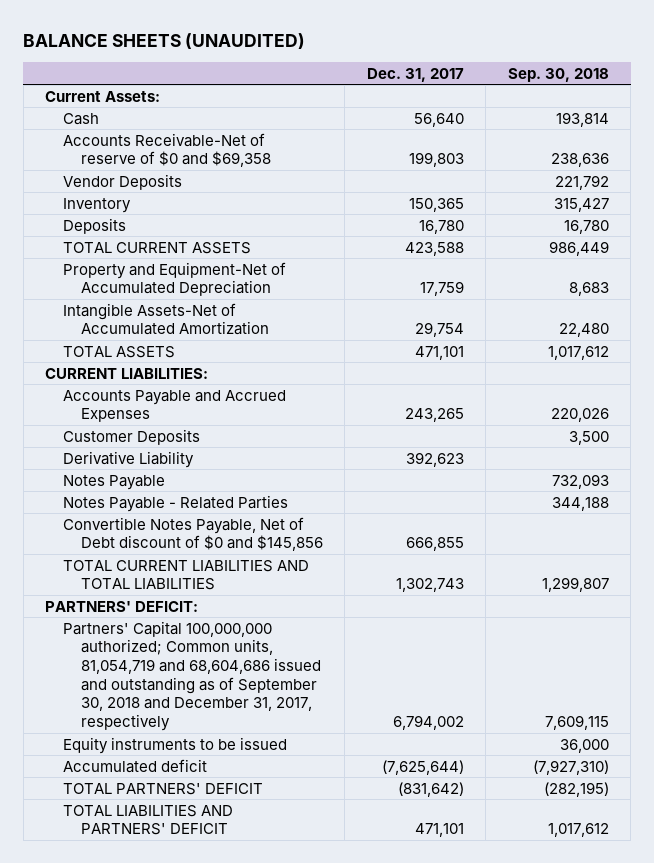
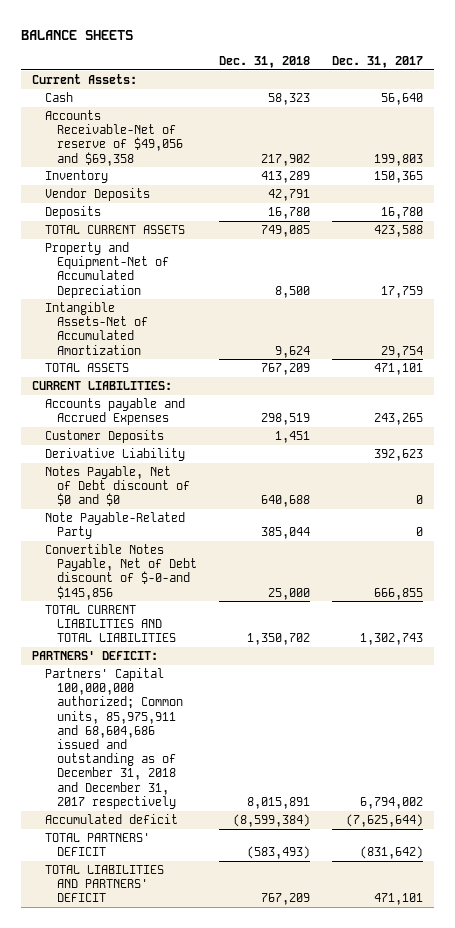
[23,32,306,49] BALANCE SHEETS (UNAUDITED) -> [21,29,134,40] BALANCE SHEETS
[507,67,609,82] Sep. 30, 2018 -> none
none -> [219,55,311,68] Dec. 31, 2018
[62,132,271,168] Accounts Receivable-Net of reserve of $0 and $69,358 -> [44,110,184,166] Accounts Receivable-Net of reserve of $49,056 and $69,358
[62,173,182,190] Vendor Deposits -> [44,188,150,202] Vendor Deposits
[62,389,286,423] Accounts Payable and Accrued Expenses -> [44,398,185,426] Accounts payable and Accrued Expenses
[62,474,165,490] Notes Payable -> none
[62,494,288,512] Notes Payable - Related Parties -> none
none -> [44,466,191,507] Notes Payable, Net of Debt discount of $0 and $0
none -> [44,512,185,540] Note Payable-Related Party
[62,516,323,552] Convertible Notes Payable, Net of Debt discount of $0 and $145,856 -> [44,544,198,600] Convertible Notes Payable, Net of Debt discount of $-0-and $145,856
[62,736,287,754] Equity instruments to be issued -> none
[62,620,321,732] Partners' Capital 100,000,000 authorized; Common units, 81,054,719 and 68,604,686 issued and outstanding as of September 30, 2018 and December 31, 2017, respectively -> [44,668,184,809] Partners' Capital 100,000,000 authorized; Common units, 85,975,911 and 68,604,686 issued and outstanding as of December 31, 2018 and December 31, 2017 respectively

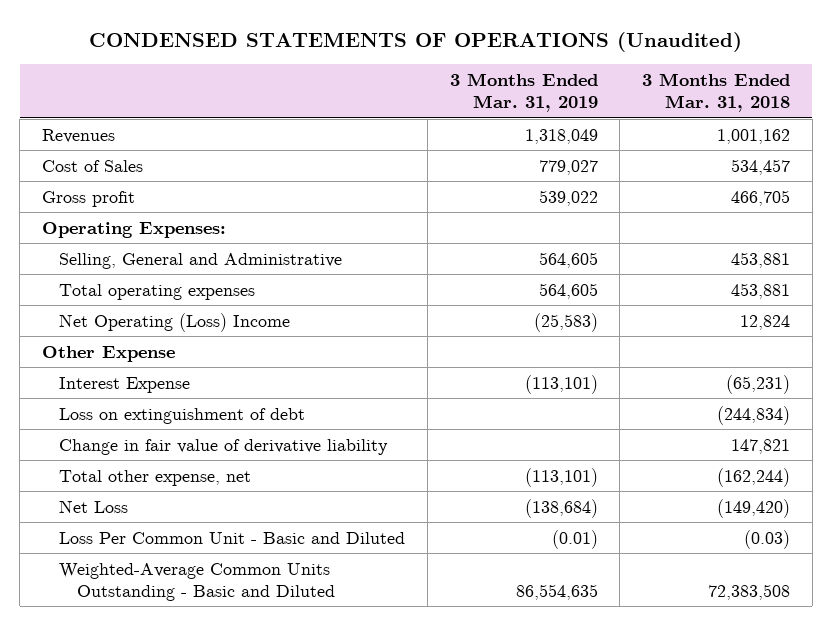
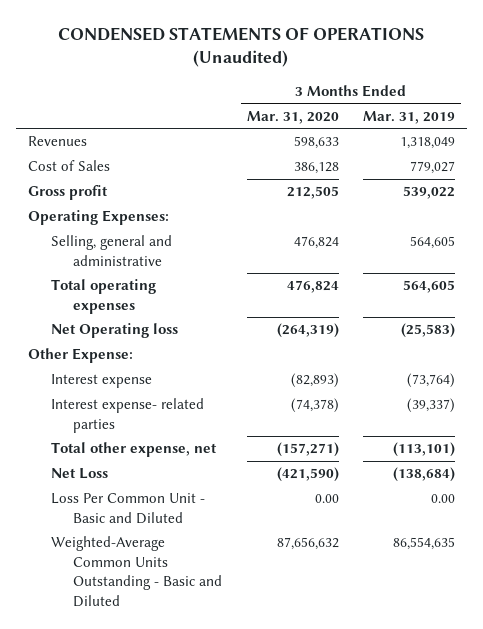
[641,72,790,112] 3 Months Ended Mar. 31, 2018 -> none
none -> [246,110,339,124] Mar. 31, 2020
[59,252,343,269] Selling, General and Administrative -> [50,235,172,266] Selling, general and administrative
[59,407,306,424] Loss on extinguishment of debt -> none
[59,438,389,455] Change in fair value of derivative liability -> none
[59,312,291,332] Net Operating (Loss) Income -> [50,323,178,339] Net Operating loss
[41,345,175,362] Other Expense -> [28,348,134,364] Other Expense:
[59,376,191,393] Interest Expense -> [50,374,152,389] Interest expense
[524,374,598,394] (113,101) -> [406,373,455,389] (73,764)
none -> [50,398,204,433] Interest expense- related parties
[551,529,598,549] (0.01) -> [430,494,455,504] 0.00

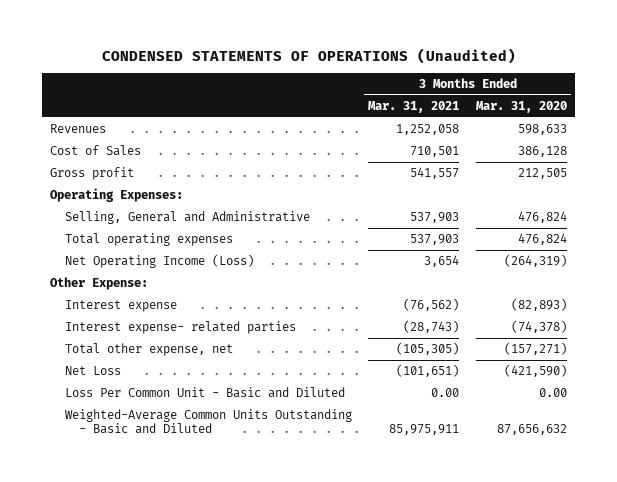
[362,110,455,124] Mar. 31, 2019 -> none
none -> [368,100,460,113] Mar. 31, 2021
[50,235,172,266] Selling, general and administrative -> [64,211,310,225] Selling, General and Administrative
[50,323,178,339] Net Operating loss -> [64,254,254,269] Net Operating Income (Loss)

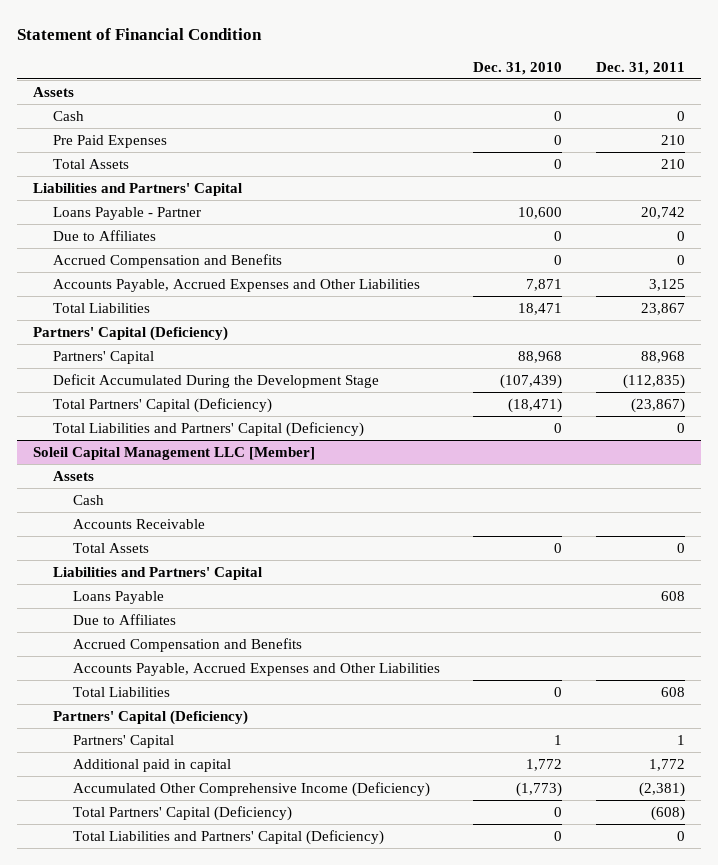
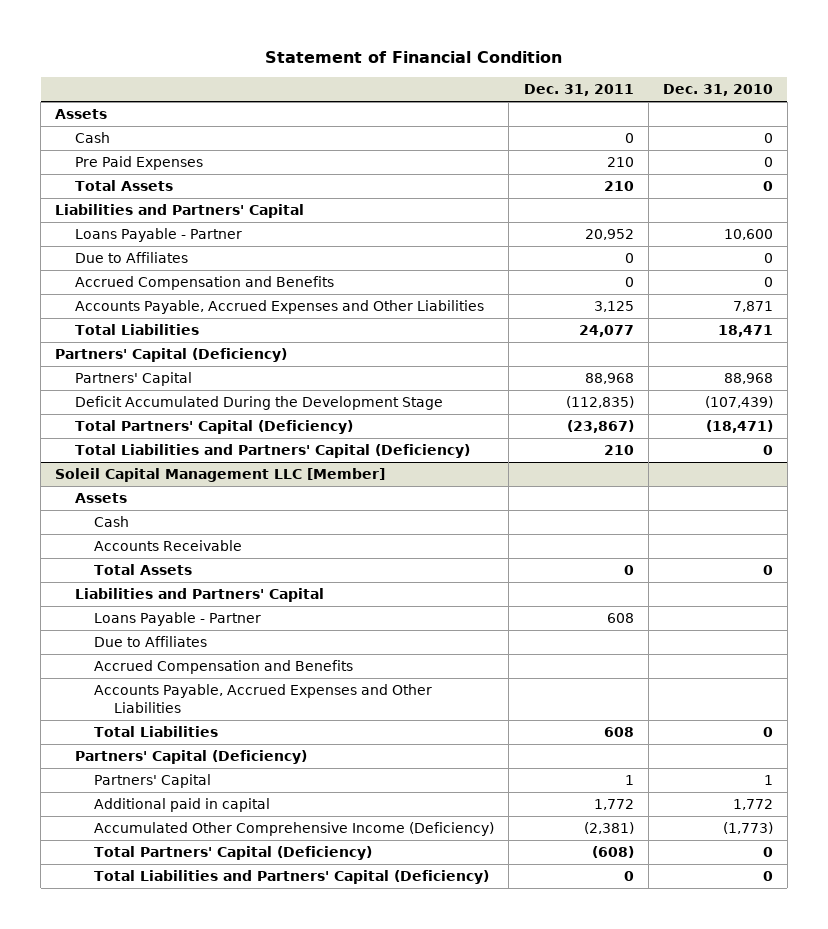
[640,206,685,219] 20,742 -> [584,229,634,241] 20,952
[640,302,685,315] 23,867 -> [578,325,634,338] 24,077
[676,422,685,433] 0 -> [603,445,634,456] 210
[73,590,165,604] Loans Payable -> [94,612,262,627] Loans Payable - Partner

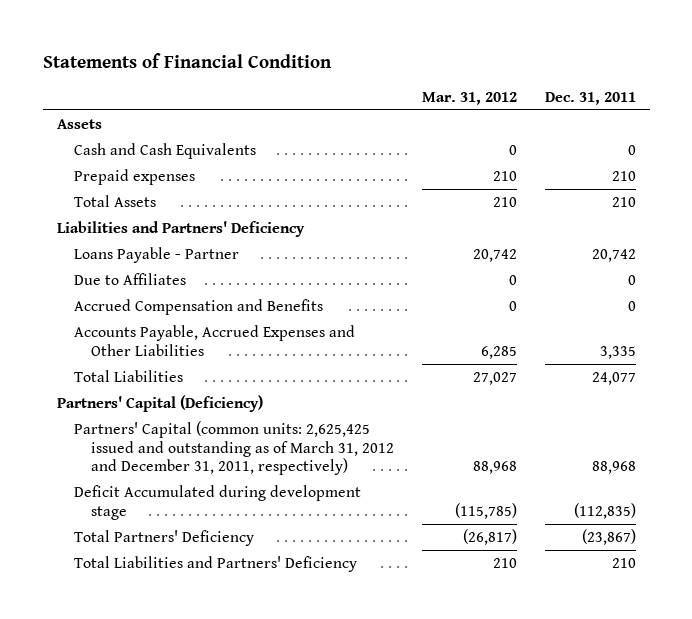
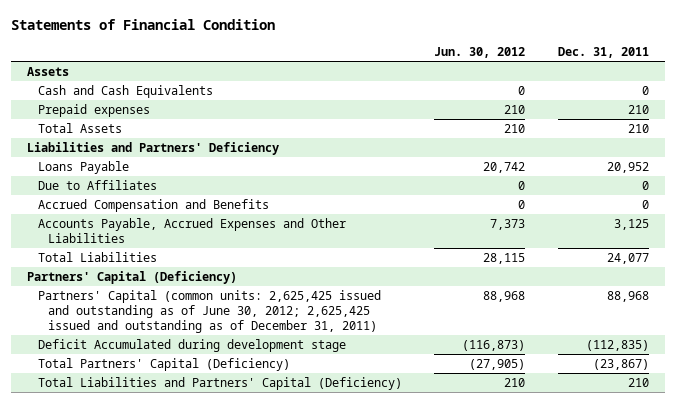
[422,91,518,105] Mar. 31, 2012 -> none
none -> [434,46,526,58] Jun. 30, 2012
[74,247,240,264] Loans Payable - Partner -> [37,160,129,174] Loans Payable
[591,249,636,263] 20,742 -> [606,161,649,173] 20,952
[599,345,636,359] 3,335 -> [613,218,649,230] 3,125
[74,421,395,476] Partners' Capital (common units: 2,625,425 issued and outstanding as of March 31, 2012 and December 31, 2011, respectively) -> [37,289,381,333] Partners' Capital (common units: 2,625,425 issued and outstanding as of June 30, 2012; 2,625,425 issued and outstanding as of December 31, 2011)
[74,530,255,547] Total Partners' Deficiency -> [37,357,290,371] Total Partners' Capital (Deficiency)
[74,556,358,573] Total Liabilities and Partners' Deficiency -> [37,376,402,390] Total Liabilities and Partners' Capital (Deficiency)

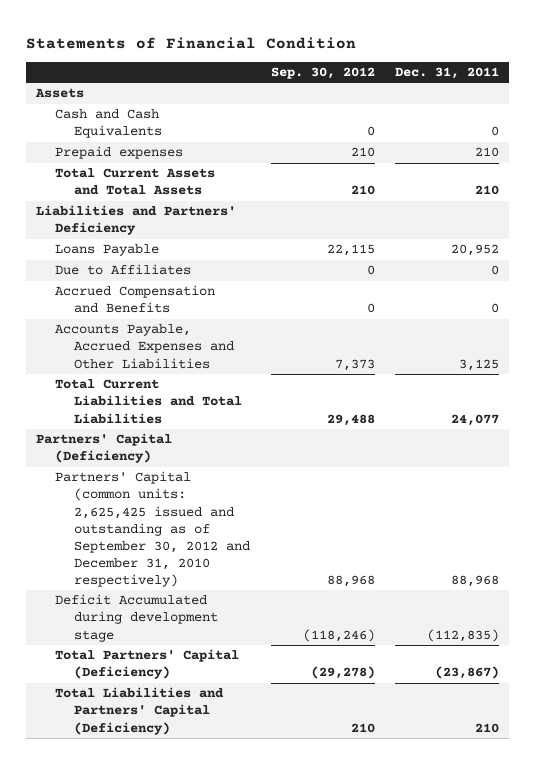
[434,46,526,58] Jun. 30, 2012 -> none
none -> [270,66,375,79] Sep. 30, 2012
[37,122,122,133] Total Assets -> [55,168,216,196] Total Current Assets and Total Assets
[37,251,157,262] Total Liabilities -> [55,379,243,424] Total Current Liabilities and Total Liabilities
[37,289,381,333] Partners' Capital (common units: 2,625,425 issued and outstanding as of June 30, 2012; 2,625,425 issued and outstanding as of December 31, 2011) -> [55,471,251,588] Partners' Capital (common units: 2,625,425 issued and outstanding as of September 30, 2012 and December 31, 2010 respectively)

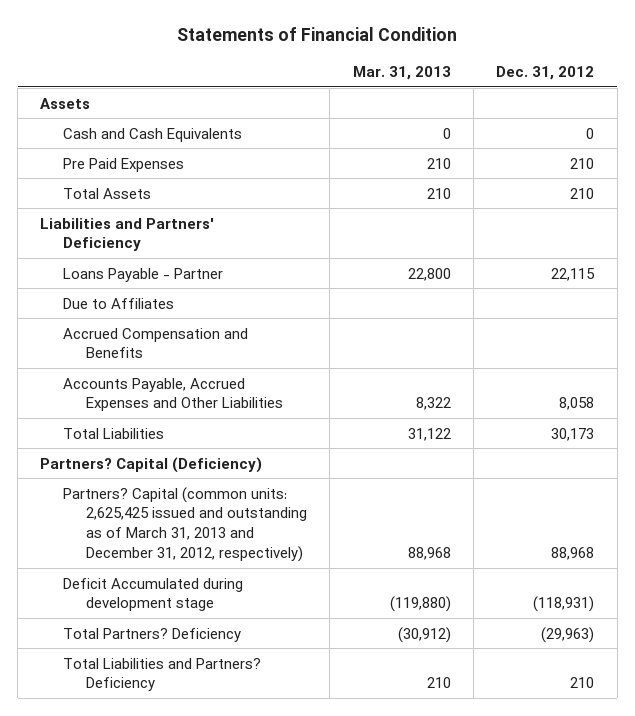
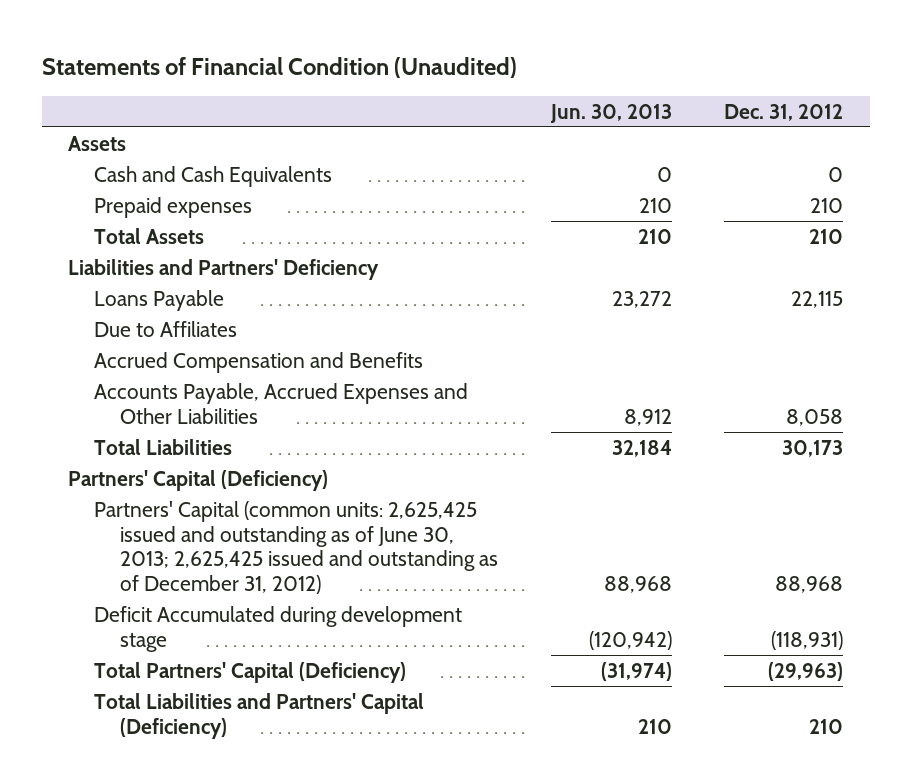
[177,27,458,42] Statements of Financial Condition -> [42,56,518,78] Statements of Financial Condition (Unaudited)
[352,65,451,80] Mar. 31, 2013 -> none
none -> [549,103,672,123] Jun. 30, 2013
[63,157,185,172] Pre Paid Expenses -> [94,196,253,218] Prepaid expenses
[63,267,224,282] Loans Payable - Partner -> [94,289,225,311] Loans Payable
[40,456,263,473] Partners? Capital (Deficiency) -> [68,469,329,491] Partners' Capital (Deficiency)
[63,486,308,562] Partners? Capital (common units: 2,625,425 issued and outstanding as of March 31, 2013 and December 31, 2012, respectively) -> [94,500,499,595] Partners' Capital (common units: 2,625,425 issued and outstanding as of June 30, 2013; 2,625,425 issued and outstanding as of December 31, 2012)
[63,627,242,642] Total Partners? Deficiency -> [94,661,407,683] Total Partners' Capital (Deficiency)
[63,657,262,692] Total Liabilities and Partners? Deficiency -> [94,692,425,739] Total Liabilities and Partners' Capital (Deficiency)

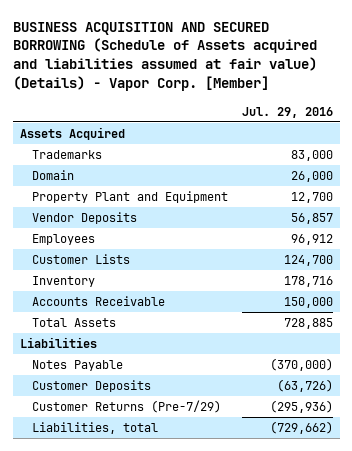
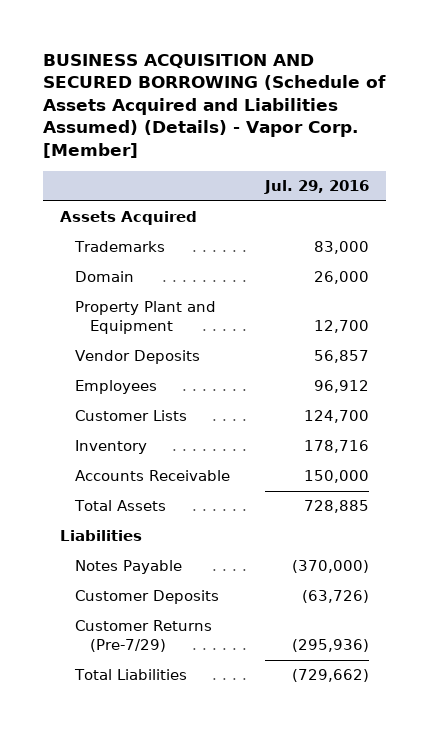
[12,21,317,92] BUSINESS ACQUISITION AND SECURED BORROWING (Schedule of Assets acquired and liabilities assumed at fair value) (Details) - Vapor Corp. [Member] -> [43,53,387,159] BUSINESS ACQUISITION AND SECURED BORROWING (Schedule of Assets Acquired and Liabilities Assumed) (Details) - Vapor Corp. [Member]
[32,421,159,434] Liabilities, total -> [74,669,188,681] Total Liabilities

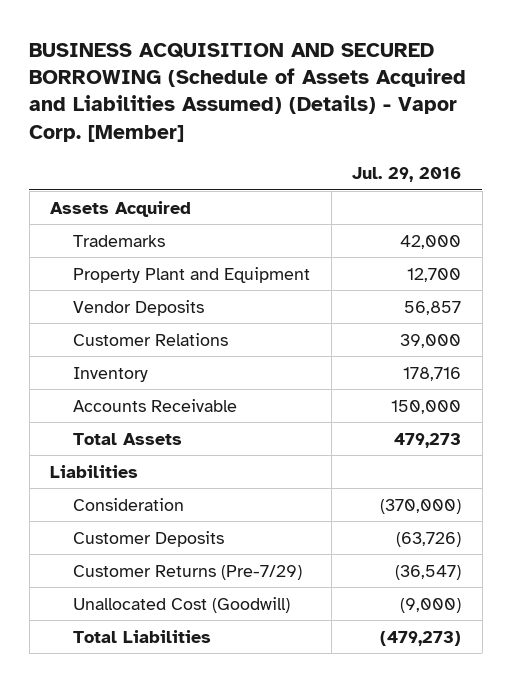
[75,271,135,283] Domain -> none
[313,241,369,255] 83,000 -> [400,234,462,249] 42,000
[75,380,158,395] Employees -> none
[75,410,188,422] Customer Lists -> [73,332,229,346] Customer Relations
[303,410,369,424] 124,700 -> [400,333,462,348] 39,000
[303,500,369,514] 728,885 -> [394,432,462,448] 479,273
[75,560,183,575] Notes Payable -> [73,497,185,511] Consideration
[291,639,369,653] (295,936) -> [395,564,462,580] (36,547)
none -> [73,596,291,613] Unallocated Cost (Goodwill)
[291,669,369,683] (729,662) -> [380,630,462,646] (479,273)

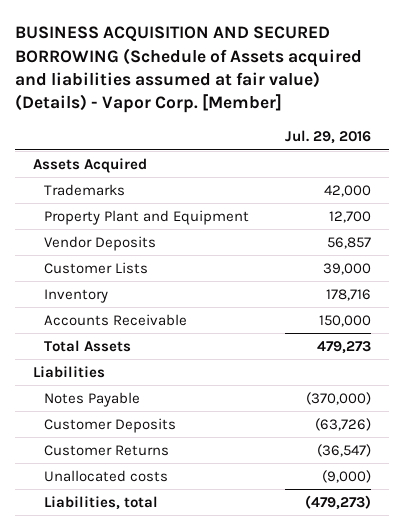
[29,42,467,142] BUSINESS ACQUISITION AND SECURED BORROWING (Schedule of Assets Acquired and Liabilities Assumed) (Details) - Vapor Corp. [Member] -> [14,26,362,114] BUSINESS ACQUISITION AND SECURED BORROWING (Schedule of Assets acquired and liabilities assumed at fair value) (Details) - Vapor Corp. [Member]
[73,332,229,346] Customer Relations -> [43,261,148,274] Customer Lists
[73,497,185,511] Consideration -> [43,391,140,407] Notes Payable
[73,564,303,580] Customer Returns (Pre-7/29) -> [43,444,169,456] Customer Returns
[73,596,291,613] Unallocated Cost (Goodwill) -> [43,469,168,482] Unallocated costs
[73,629,212,643] Total Liabilities -> [43,495,158,510] Liabilities, total

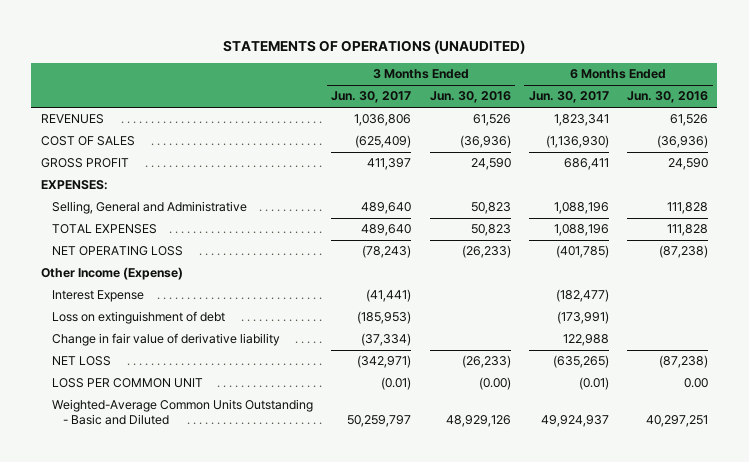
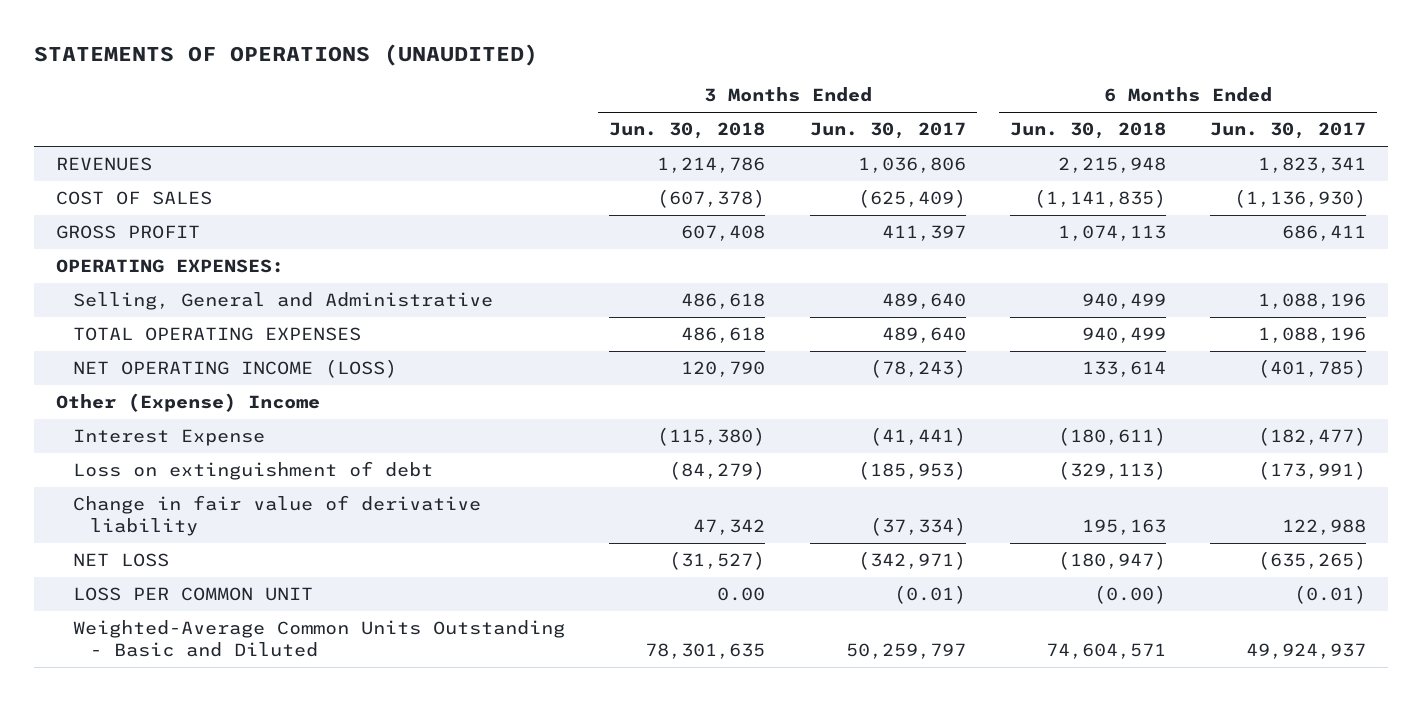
[429,91,511,104] Jun. 30, 2016 -> none
[627,91,709,104] Jun. 30, 2016 -> none
none -> [609,122,766,140] Jun. 30, 2018
none -> [1009,122,1166,140] Jun. 30, 2018
[40,180,108,191] EXPENSES: -> [56,259,285,274] OPERATING EXPENSES:
[51,224,157,235] TOTAL EXPENSES -> [73,327,362,342] TOTAL OPERATING EXPENSES
[51,246,183,257] NET OPERATING LOSS -> [73,359,398,379] NET OPERATING INCOME (LOSS)
[40,267,183,281] Other Income (Expense) -> [56,393,321,413] Other (Expense) Income

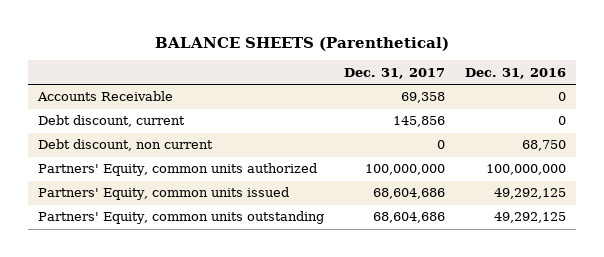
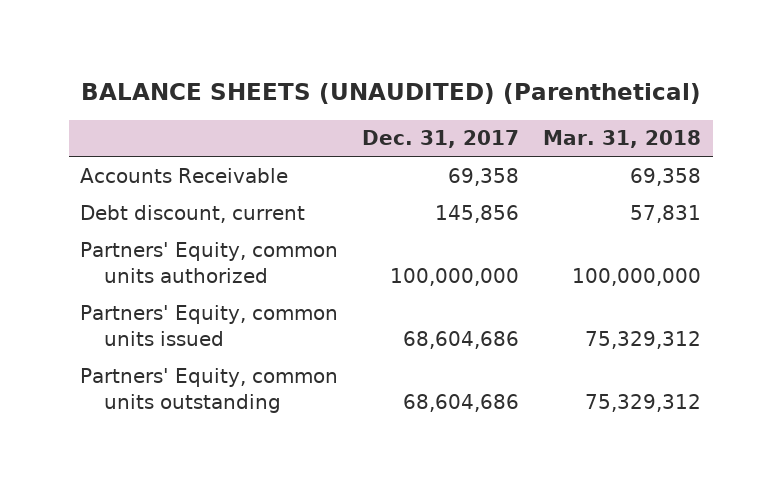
[155,36,450,51] BALANCE SHEETS (Parenthetical) -> [80,82,701,104] BALANCE SHEETS (UNAUDITED) (Parenthetical)
[464,67,566,79] Dec. 31, 2016 -> none
none -> [543,130,702,149] Mar. 31, 2018
[38,139,214,152] Debt discount, non current -> none

